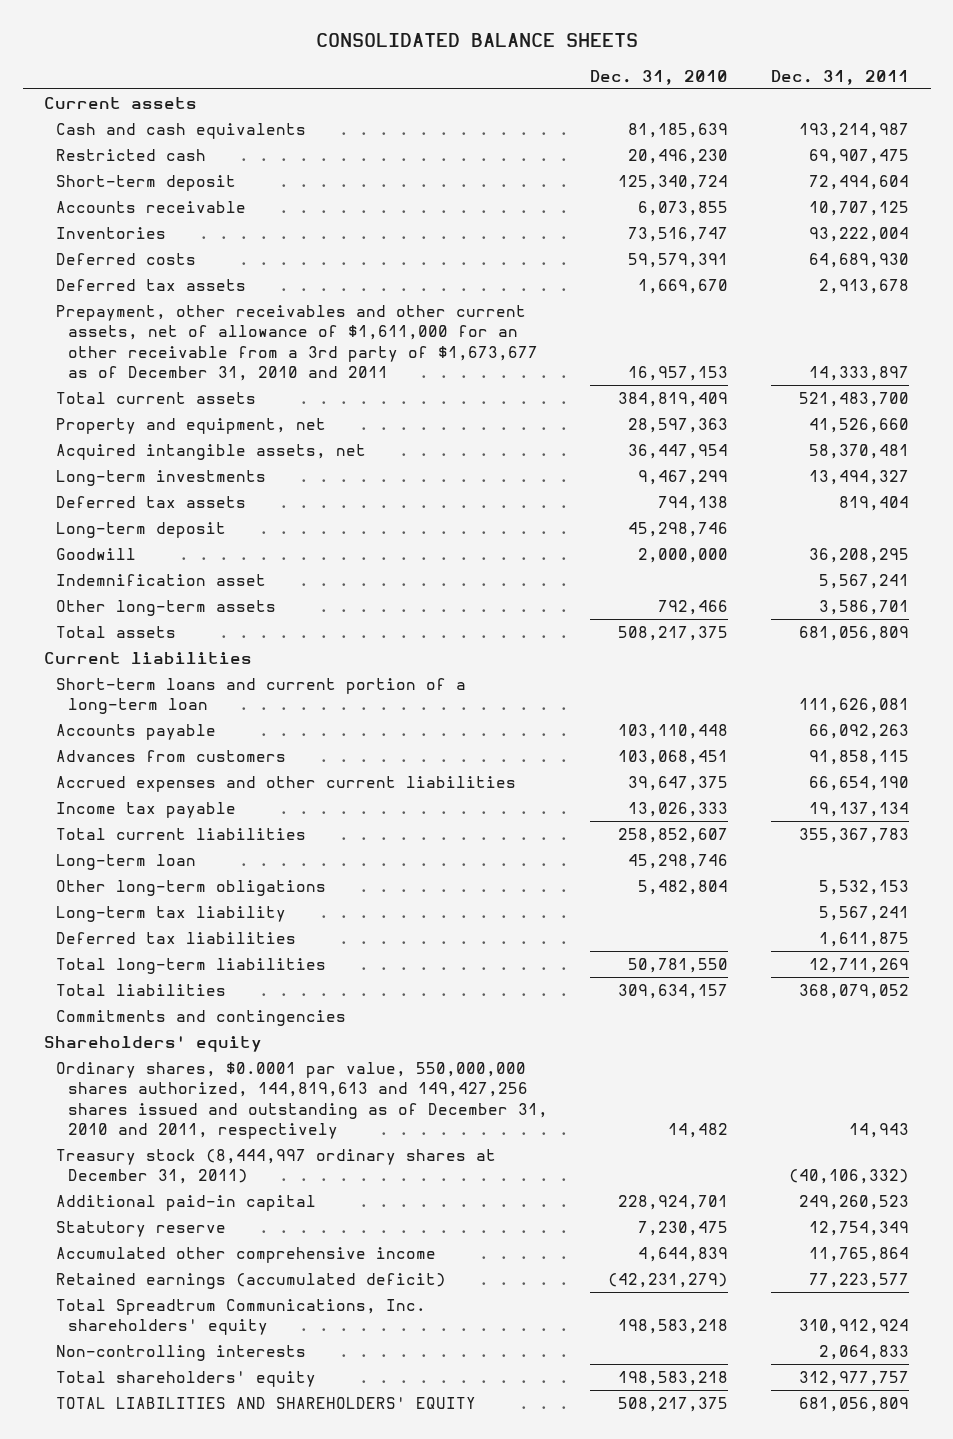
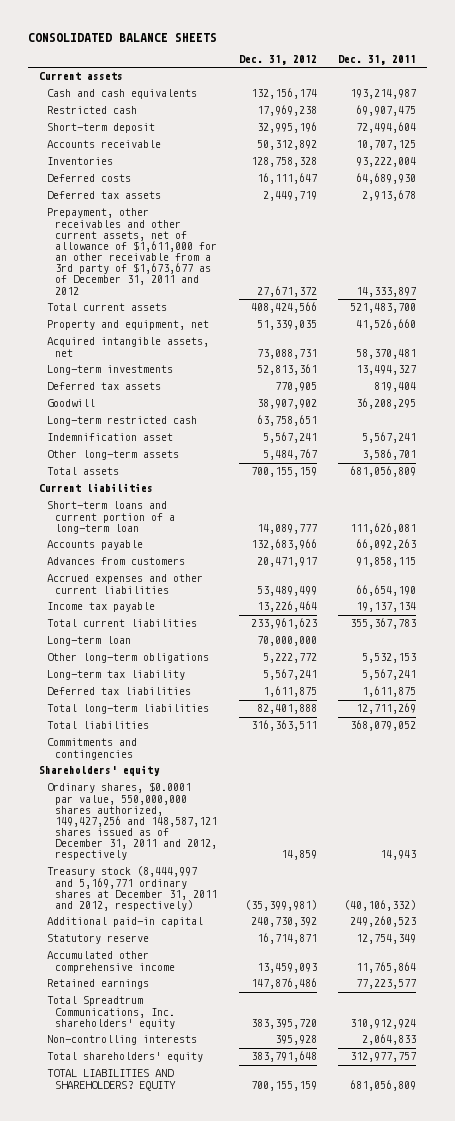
[590,69,729,85] Dec. 31, 2010 -> none
none -> [238,55,317,66] Dec. 31, 2012
[55,304,538,381] Prepayment, other receivables and other current assets, net of allowance of $1,611,000 for an other receivable from a 3rd party of $1,673,677 as of December 31, 2010 and 2011 -> [47,208,218,295] Prepayment, other receivables and other current assets, net of allowance of $1,611,000 for an other receivable from a 3rd party of $1,673,677 as of December 31, 2011 and 2012
[55,521,226,538] Long-term deposit -> none
none -> [47,416,198,427] Long-term restricted cash
[55,1061,548,1139] Ordinary shares, $0.0001 par value, 550,000,000 shares authorized, 144,819,613 and 149,427,256 shares issued and outstanding as of December 31, 2010 and 2011, respectively -> [47,782,218,861] Ordinary shares, $0.0001 par value, 550,000,000 shares authorized, 149,427,256 and 148,587,121 shares issued as of December 31, 2011 and 2012, respectively
[55,1148,496,1185] Treasury stock (8,444,997 ordinary shares at December 31, 2011) -> [47,866,218,911] Treasury stock (8,444,997 and 5,169,771 ordinary shares at December 31, 2011 and 2012, respectively)
[55,1272,446,1289] Retained earnings (accumulated deficit) -> [47,979,150,990] Retained earnings
[55,1396,476,1409] TOTAL LIABILITIES AND SHAREHOLDERS' EQUITY -> [47,1069,177,1091] TOTAL LIABILITIES AND SHAREHOLDERS? EQUITY

